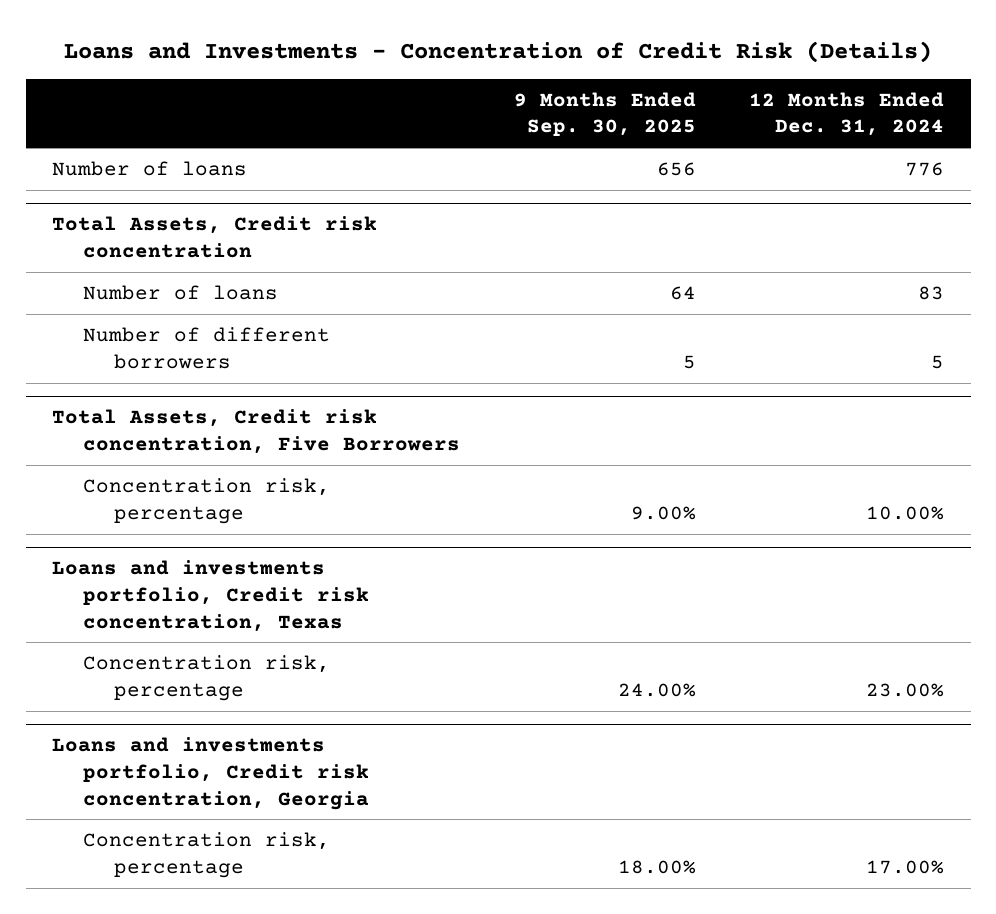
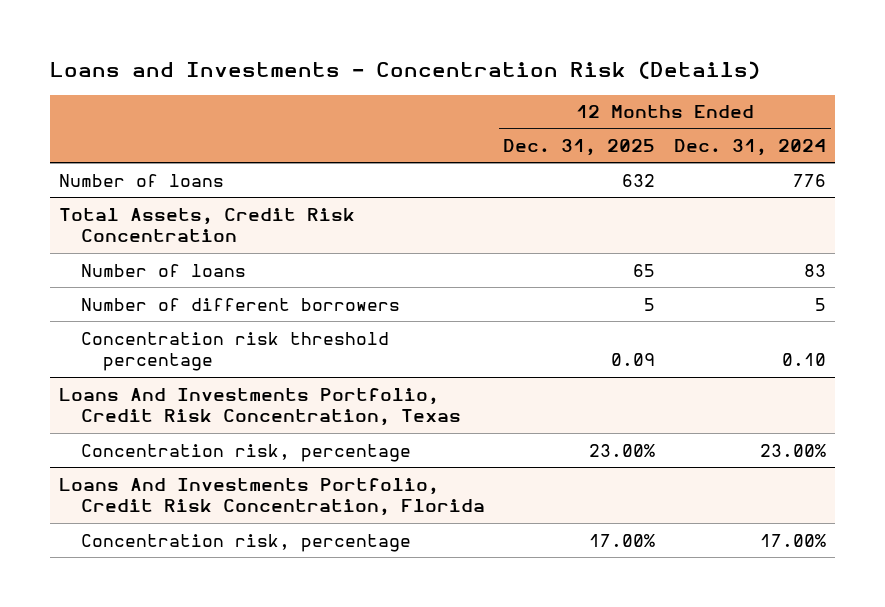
[64,40,933,63] Loans and Investments - Concentration of Credit Risk (Details) -> [49,61,760,80] Loans and Investments - Concentration Risk (Details)
[513,91,696,137] 9 Months Ended Sep. 30, 2025 -> none
none -> [503,139,656,157] Dec. 31, 2025
[52,216,378,258] Total Assets, Credit risk concentration -> [59,207,356,243] Total Assets, Credit Risk Concentration
[52,409,461,454] Total Assets, Credit risk concentration, Five Borrowers -> none
[83,477,331,524] Concentration risk, percentage -> [80,331,389,372] Concentration risk threshold percentage
[866,505,945,520] 10.00% -> [781,353,826,367] 0.10
[52,560,370,632] Loans and investments portfolio, Credit risk concentration, Texas -> [59,387,461,427] Loans And Investments Portfolio, Credit Risk Concentration, Texas
[52,737,370,810] Loans and investments portfolio, Credit risk concentration, Georgia -> [59,477,485,517] Loans And Investments Portfolio, Credit Risk Concentration, Florida

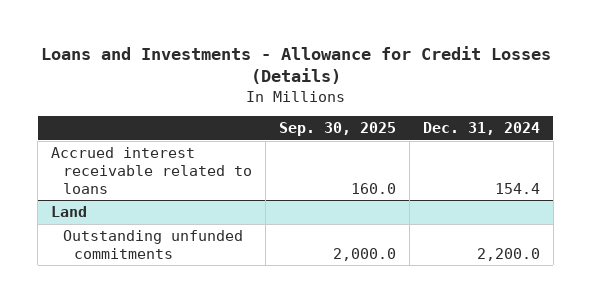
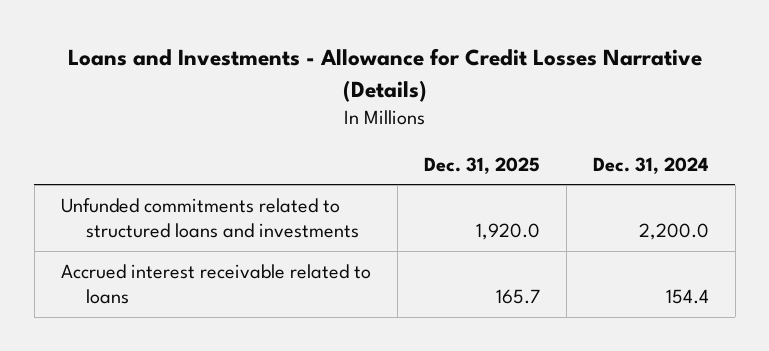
[40,46,551,85] Loans and Investments - Allowance for Credit Losses (Details) -> [67,48,702,102] Loans and Investments - Allowance for Credit Losses Narrative (Details)
[278,122,396,137] Sep. 30, 2025 -> none
none -> [423,157,540,175] Dec. 31, 2025
none -> [60,197,359,239] Unfunded commitments related to structured loans and investments
[51,205,88,217] Land -> none
[62,229,243,259] Outstanding unfunded commitments -> none

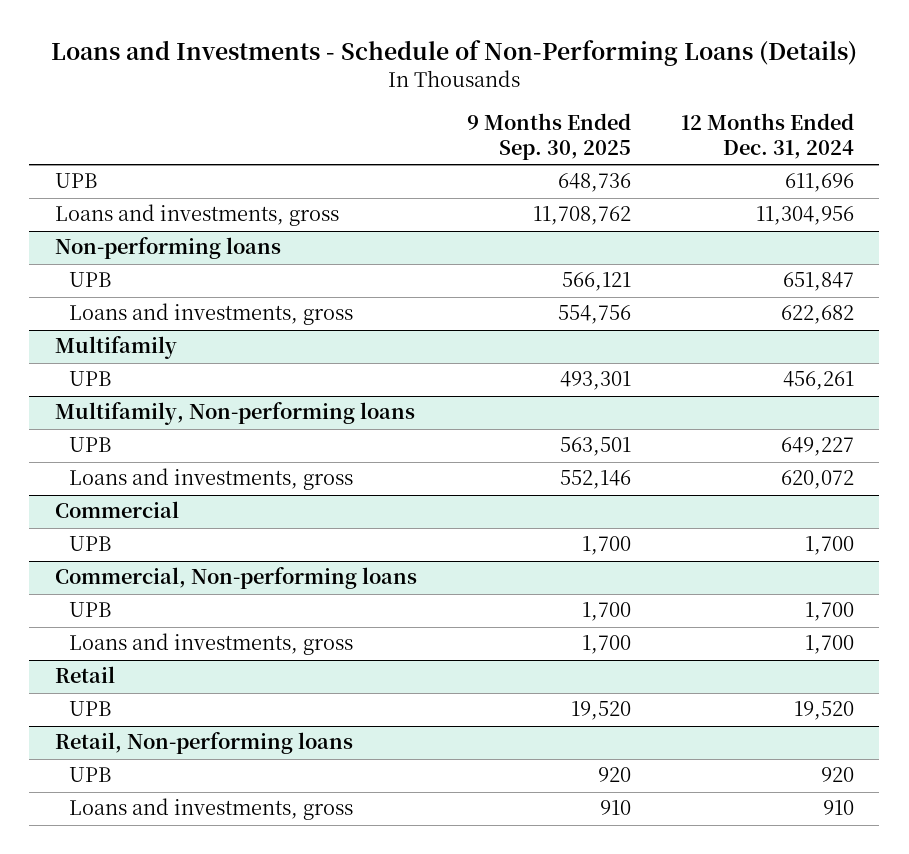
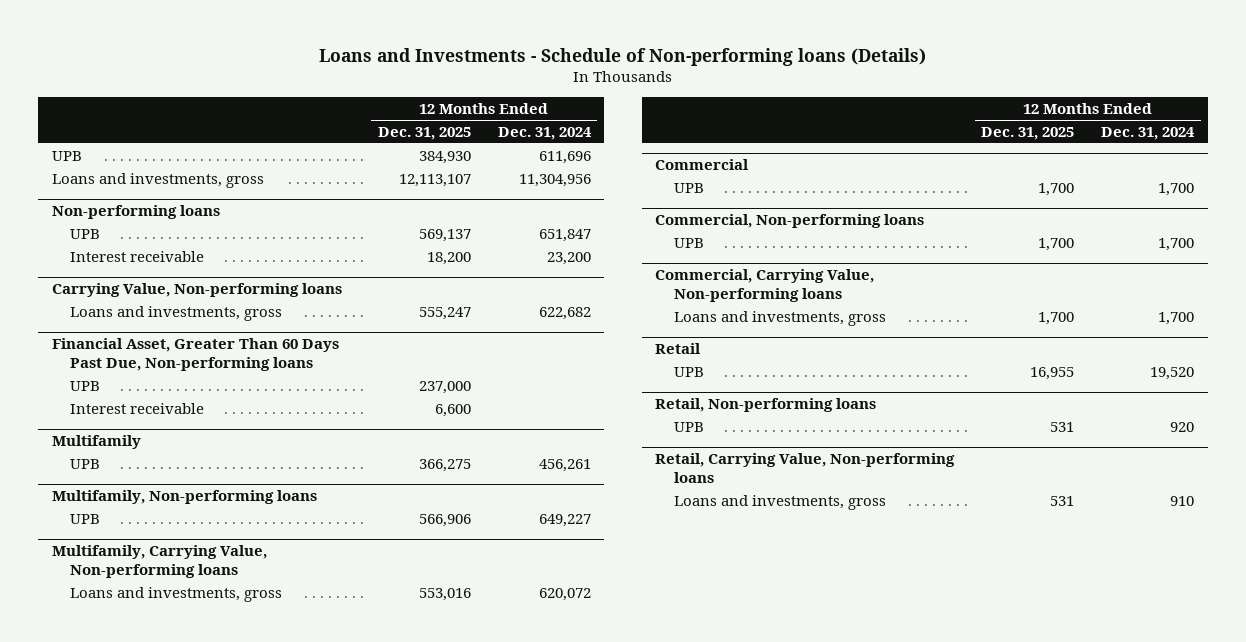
[51,40,858,67] Loans and Investments - Schedule of Non-Performing Loans (Details) -> [319,47,927,66] Loans and Investments - Schedule of Non-performing loans (Details)
[466,113,631,161] 9 Months Ended Sep. 30, 2025 -> none
none -> [377,126,471,140] Dec. 31, 2025
none -> [70,250,205,262] Interest receivable
none -> [51,283,342,298] Carrying Value, Non-performing loans
none -> [51,338,339,372] Financial Asset, Greater Than 60 Days Past Due, Non-performing loans
none -> [70,380,101,391] UPB
none -> [70,402,205,414] Interest receivable
none -> [51,545,267,579] Multifamily, Carrying Value, Non-performing loans
none -> [655,269,875,303] Commercial, Carrying Value, Non-performing loans
none -> [655,453,956,484] Retail, Carrying Value, Non-performing loans

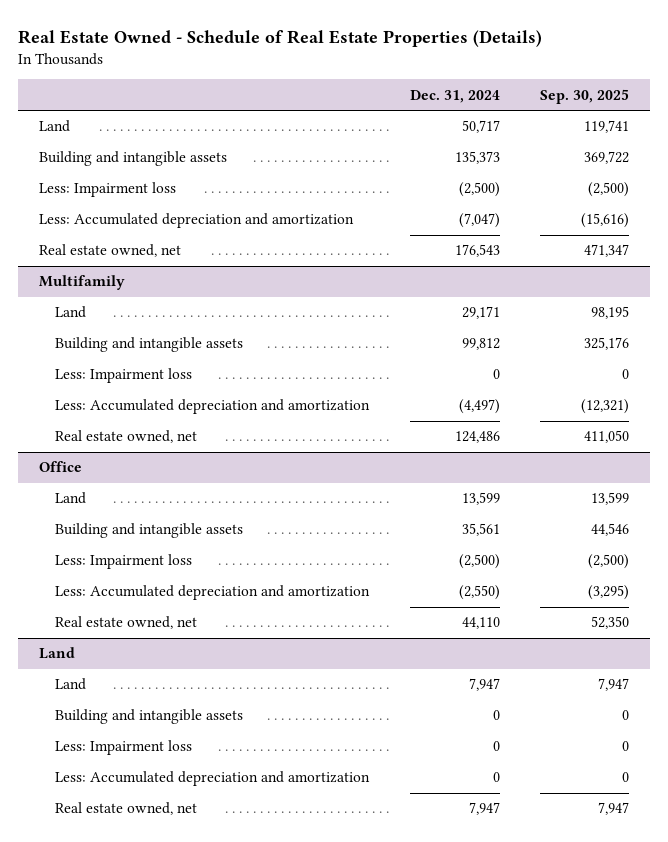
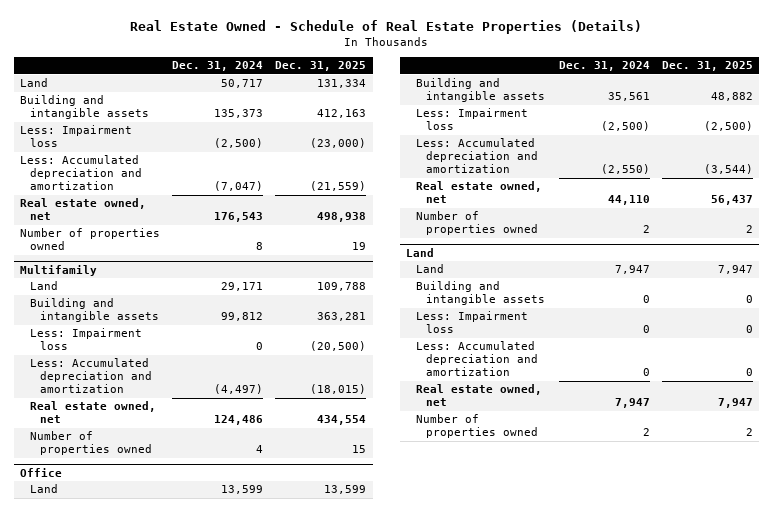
[540,88,630,104] Sep. 30, 2025 -> none
none -> [275,61,367,72] Dec. 31, 2025
none -> [19,228,160,251] Number of properties owned
none -> [29,431,152,456] Number of properties owned
none -> [416,211,539,236] Number of properties owned
none -> [416,414,539,439] Number of properties owned

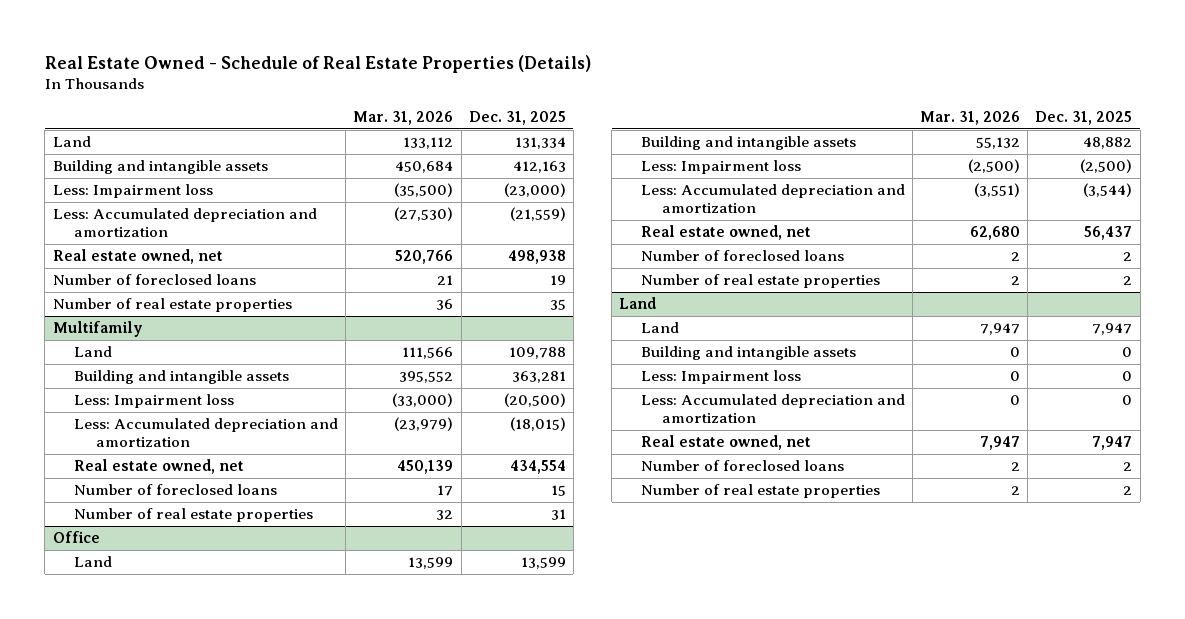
[172,61,264,72] Dec. 31, 2024 -> none
none -> [353,110,454,125] Mar. 31, 2026
none -> [52,274,256,286] Number of foreclosed loans
[19,228,160,251] Number of properties owned -> [52,298,292,313] Number of real estate properties
[352,242,367,251] 19 -> [549,299,566,311] 35
none -> [74,484,278,496] Number of foreclosed loans
[29,431,152,456] Number of properties owned -> [74,508,314,523] Number of real estate properties
[352,445,367,454] 15 -> [550,509,566,521] 31
none -> [640,250,844,262] Number of foreclosed loans
[416,211,539,236] Number of properties owned -> [640,274,880,289] Number of real estate properties
none -> [640,460,844,472] Number of foreclosed loans
[416,414,539,439] Number of properties owned -> [640,484,880,499] Number of real estate properties

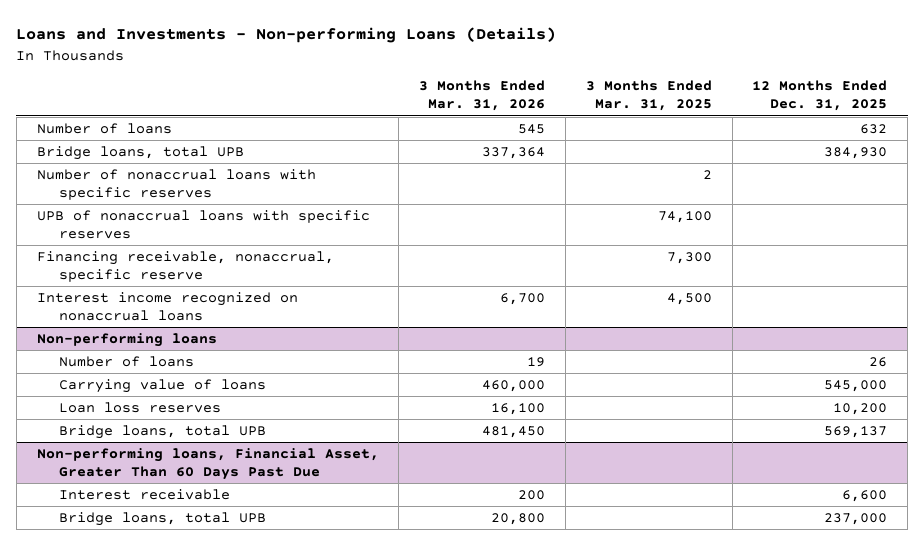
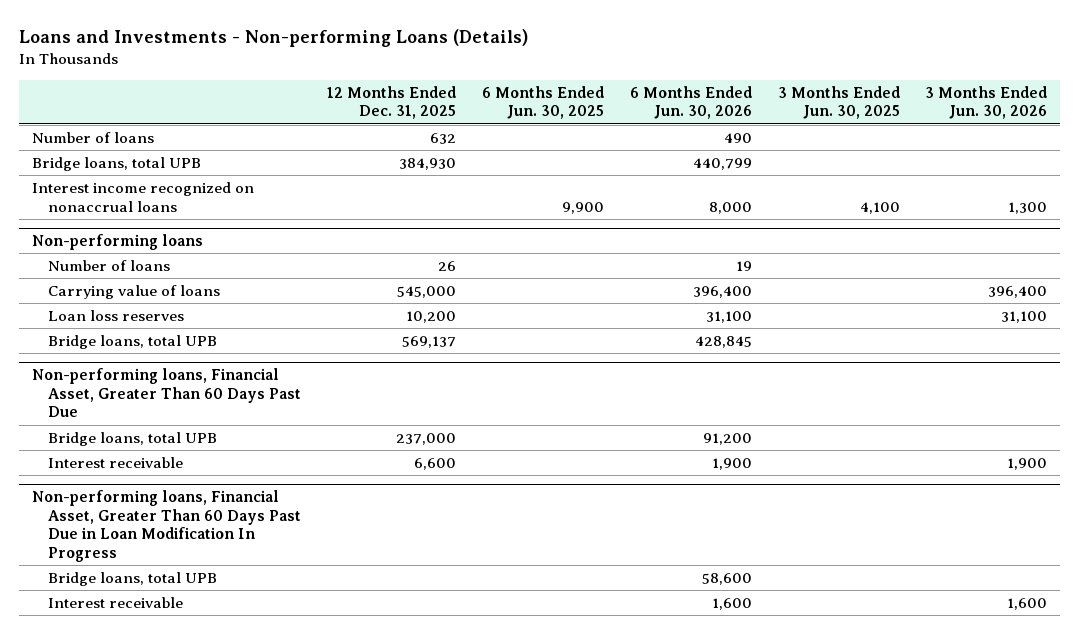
[419,80,546,112] 3 Months Ended Mar. 31, 2026 -> none
[585,80,712,112] 3 Months Ended Mar. 31, 2025 -> none
none -> [482,85,605,120] 6 Months Ended Jun. 30, 2025
none -> [629,85,752,120] 6 Months Ended Jun. 30, 2026
none -> [777,85,900,120] 3 Months Ended Jun. 30, 2025
none -> [925,85,1048,120] 3 Months Ended Jun. 30, 2026
[36,168,316,201] Number of nonaccrual loans with specific reserves -> none
[36,209,370,240] UPB of nonaccrual loans with specific reserves -> none
[36,250,334,283] Financing receivable, nonaccrual, specific reserve -> none
[58,488,230,500] Interest receivable -> [48,456,184,468] Interest receivable
none -> [31,490,302,563] Non-performing loans, Financial Asset, Greater Than 60 Days Past Due in Loan Modification In Progress
none -> [48,571,218,586] Bridge loans, total UPB
none -> [48,596,184,608] Interest receivable

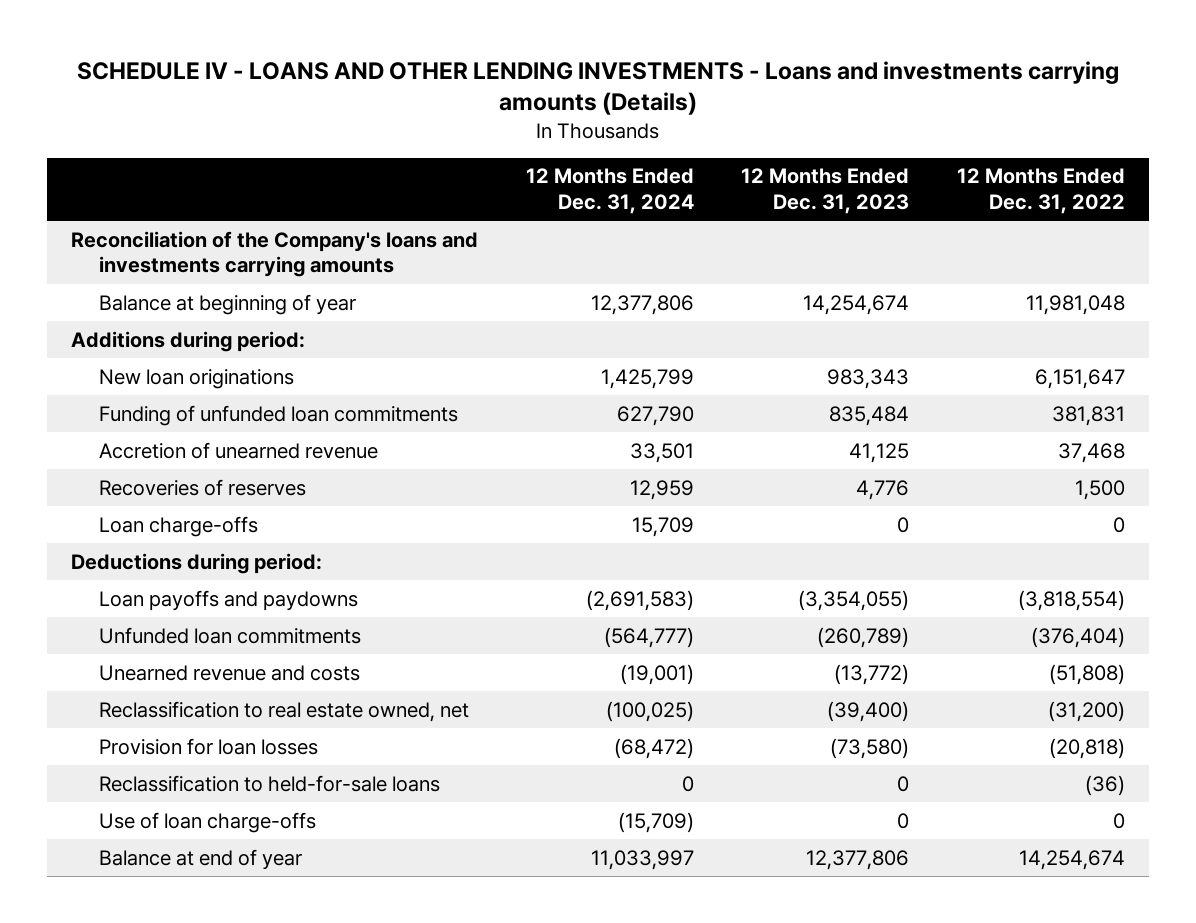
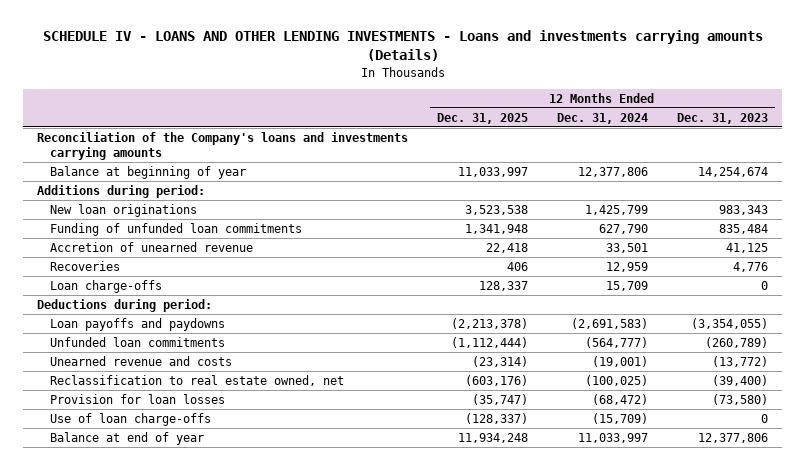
[957,168,1126,215] 12 Months Ended Dec. 31, 2022 -> none
none -> [437,112,529,124] Dec. 31, 2025
[99,478,307,496] Recoveries of reserves -> [49,260,120,271] Recoveries
[99,774,441,792] Reclassification to held-for-sale loans -> none

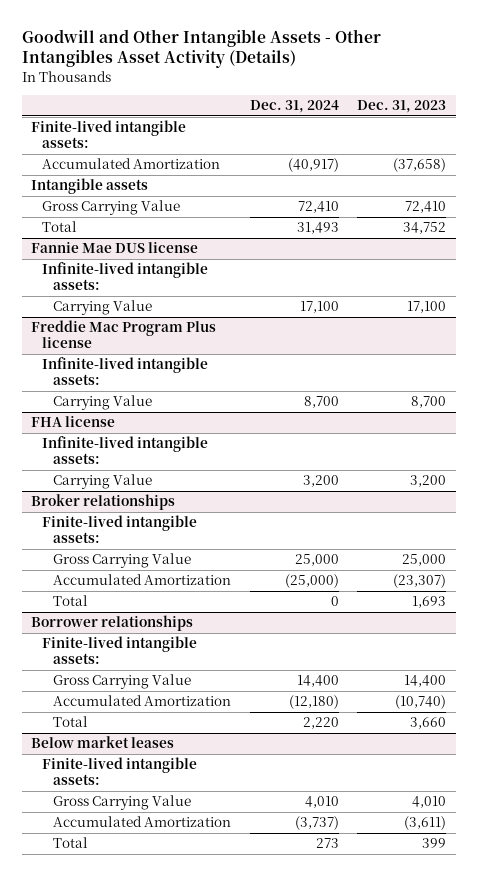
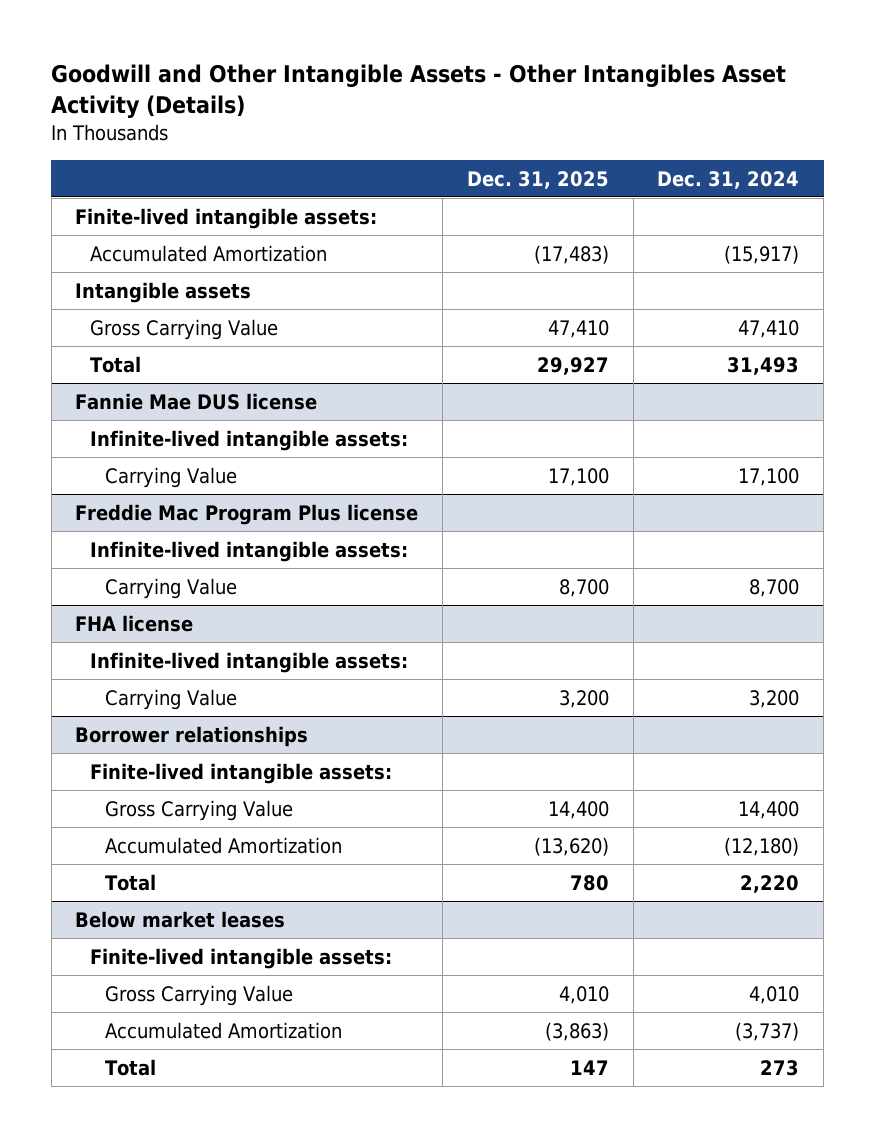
[357,100,447,114] Dec. 31, 2023 -> none
none -> [466,170,609,189] Dec. 31, 2025
[287,158,339,173] (40,917) -> [724,244,800,264] (15,917)
[297,201,339,214] 72,410 -> [738,319,800,338] 47,410
[31,494,176,511] Broker relationships -> none
[42,515,198,544] Finite-lived intangible assets: -> none
[52,553,191,569] Gross Carrying Value -> none
[52,574,231,586] Accumulated Amortization -> none
[52,595,88,607] Total -> none

